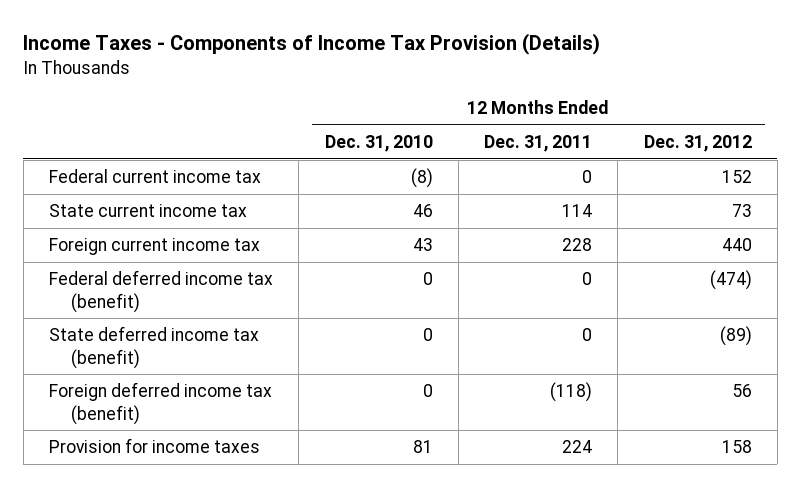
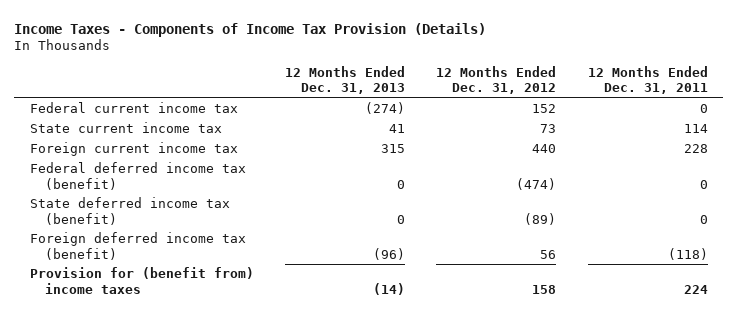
[324,135,433,153] Dec. 31, 2010 -> none
none -> [285,65,406,95] 12 Months Ended Dec. 31, 2013
[49,438,261,454] Provision for income taxes -> [30,267,255,294] Provision for (benefit from) income taxes

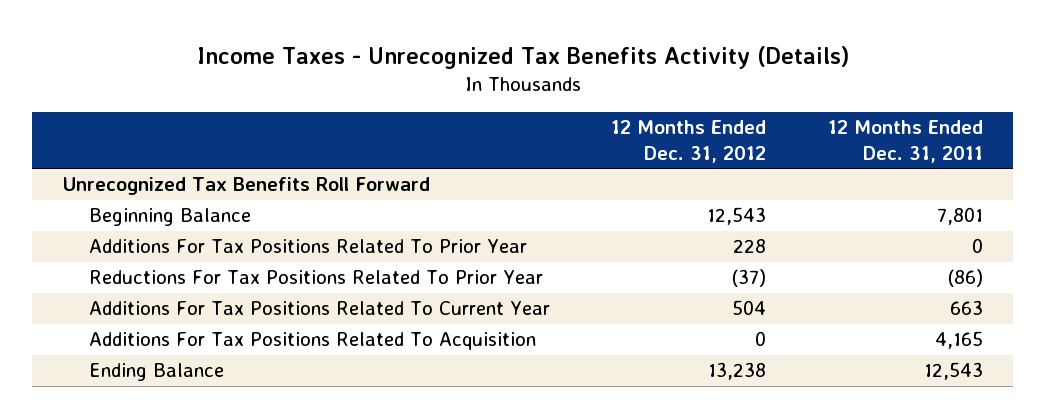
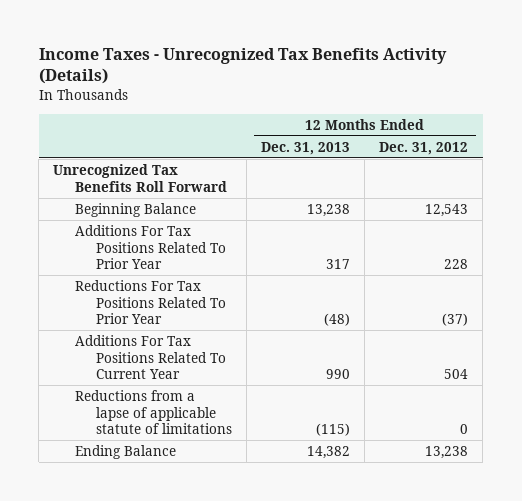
[827,120,983,164] 12 Months Ended Dec. 31, 2011 -> none
none -> [261,141,351,155] Dec. 31, 2013
[89,332,537,351] Additions For Tax Positions Related To Acquisition -> none
none -> [74,389,233,435] Reductions from a lapse of applicable statute of limitations

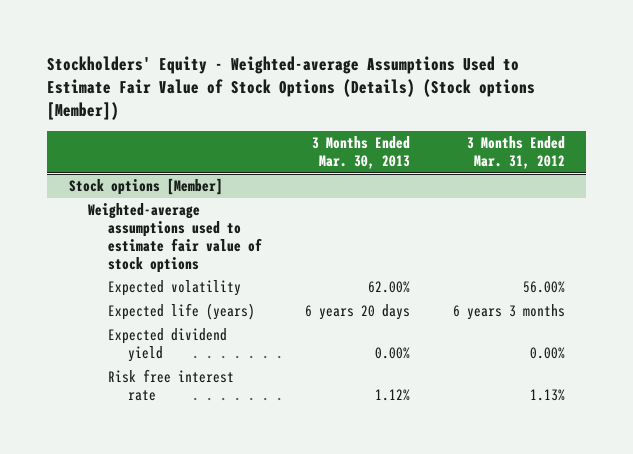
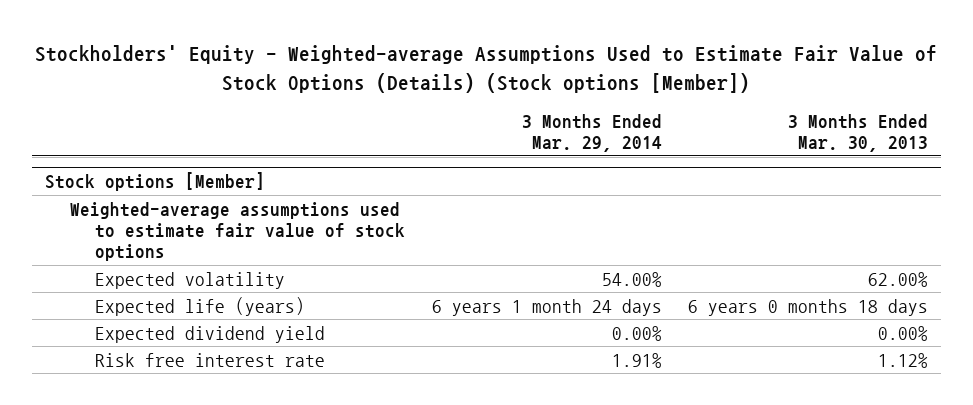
[466,136,565,170] 3 Months Ended Mar. 31, 2012 -> none
none -> [521,113,662,152] 3 Months Ended Mar. 29, 2014
[304,304,410,321] 6 years 20 days -> [687,298,928,316] 6 years 0 months 18 days

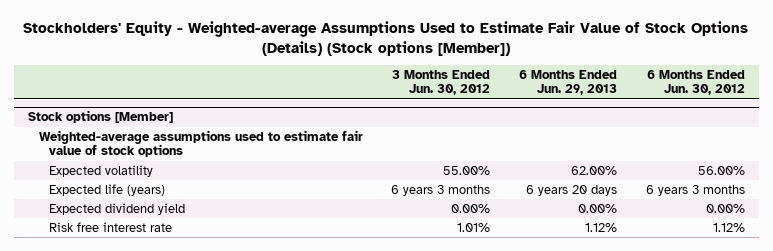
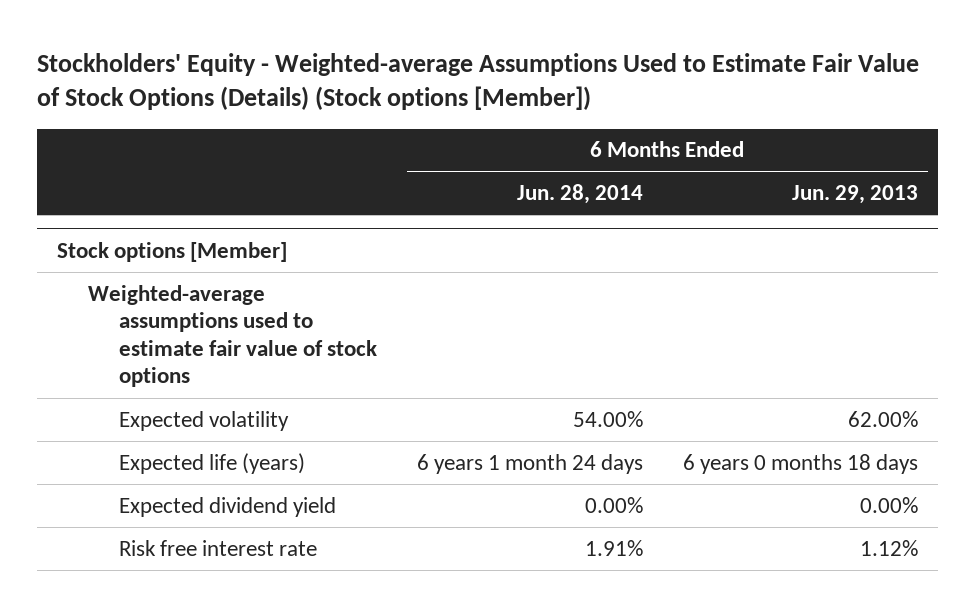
[392,70,491,96] 3 Months Ended Jun. 30, 2012 -> none
[646,70,745,96] 6 Months Ended Jun. 30, 2012 -> none
none -> [517,184,644,205] Jun. 28, 2014
[526,184,618,196] 6 years 20 days -> [682,453,918,474] 6 years 0 months 18 days

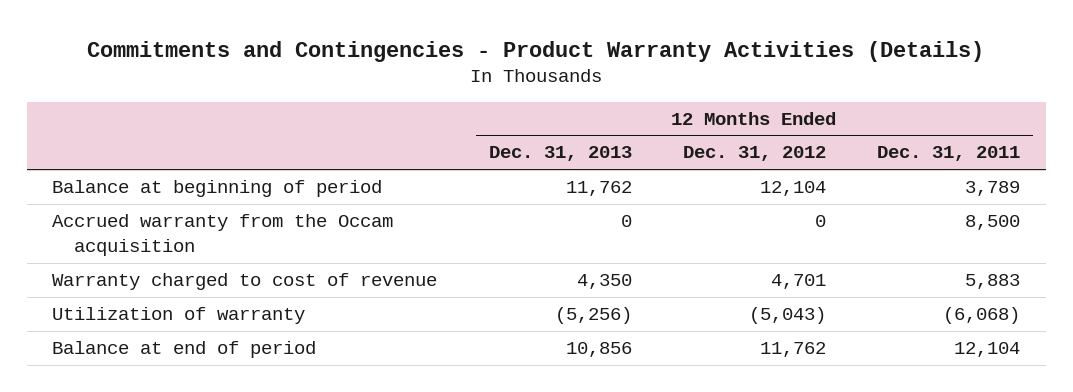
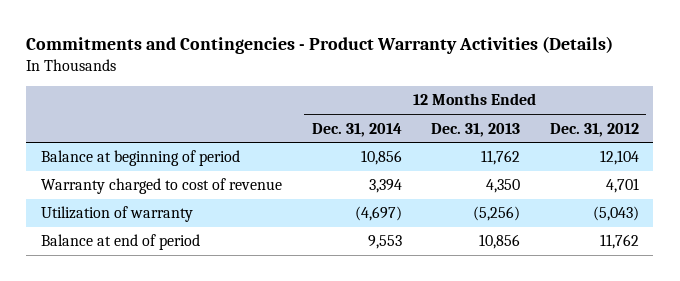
[877,146,1021,162] Dec. 31, 2011 -> none
none -> [311,122,402,137] Dec. 31, 2014
[52,214,394,256] Accrued warranty from the Occam acquisition -> none

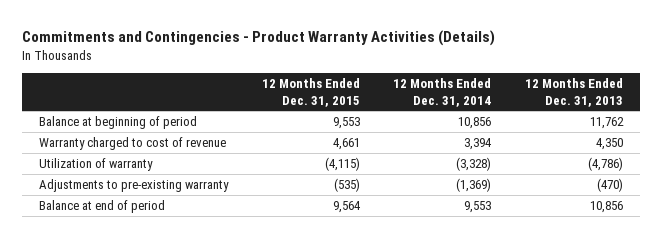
[549,122,639,137] Dec. 31, 2012 -> none
none -> [261,78,360,107] 12 Months Ended Dec. 31, 2015
[354,206,402,222] (4,697) -> [456,157,492,172] (3,328)
[473,206,521,222] (5,256) -> [588,157,624,172] (4,786)
none -> [38,179,229,193] Adjustments to pre-existing warranty

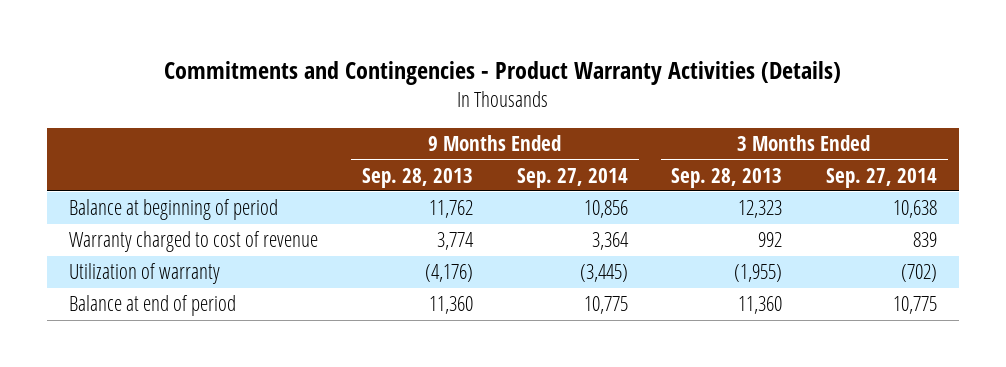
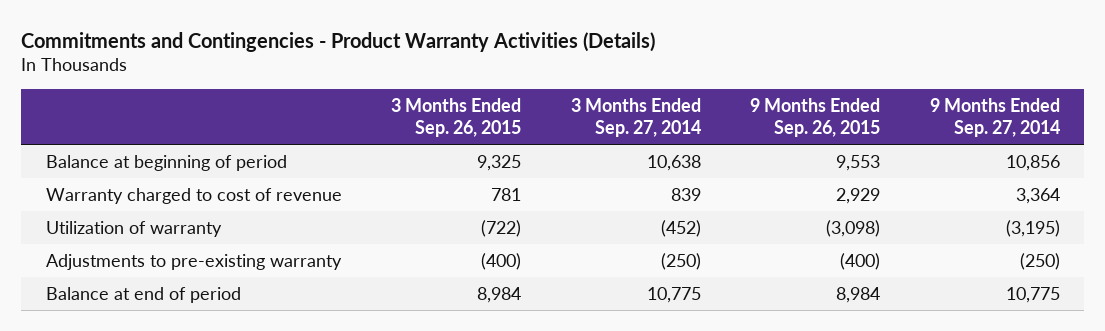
[361,167,473,188] Sep. 28, 2013 -> none
[671,167,783,188] Sep. 28, 2013 -> none
none -> [391,97,522,137] 3 Months Ended Sep. 26, 2015
none -> [750,97,881,137] 9 Months Ended Sep. 26, 2015
[579,264,628,283] (3,445) -> [1005,219,1060,237] (3,195)
[901,264,938,283] (702) -> [660,219,701,237] (452)
none -> [45,253,342,270] Adjustments to pre-existing warranty

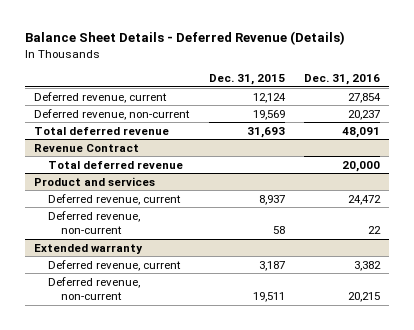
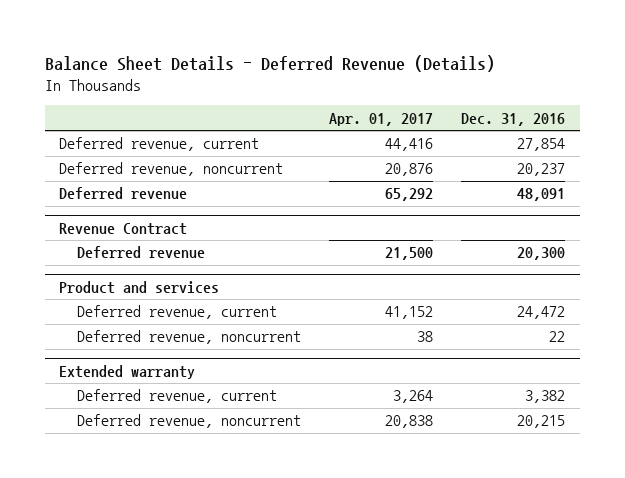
[208,73,285,85] Dec. 31, 2015 -> none
none -> [329,112,434,126] Apr. 01, 2017
[34,108,191,120] Deferred revenue, non-current -> [59,162,284,177] Deferred revenue, noncurrent
[34,126,170,135] Total deferred revenue -> [59,187,188,200] Deferred revenue
[47,160,183,169] Total deferred revenue -> [76,246,205,259] Deferred revenue
[341,160,380,172] 20,000 -> [517,247,566,261] 20,300
[47,210,140,234] Deferred revenue, non-current -> [76,330,301,345] Deferred revenue, noncurrent
[47,276,140,300] Deferred revenue, non-current -> [76,414,301,429] Deferred revenue, noncurrent

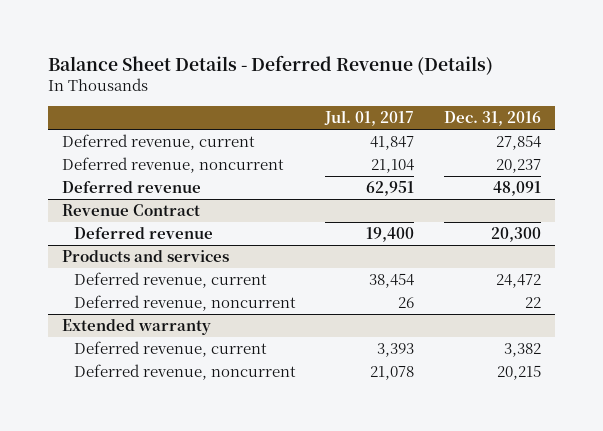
[329,112,434,126] Apr. 01, 2017 -> none
none -> [324,110,415,127] Jul. 01, 2017
[59,280,220,294] Product and services -> [62,249,230,262] Products and services

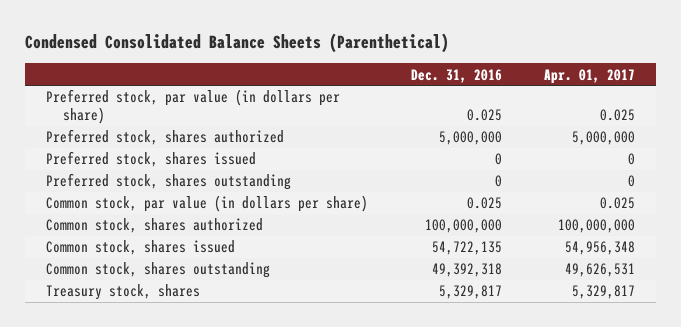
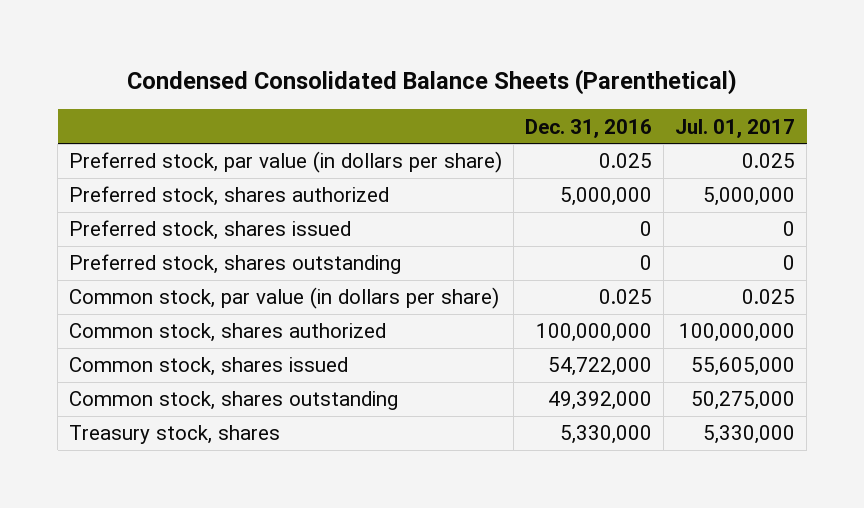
[544,68,636,84] Apr. 01, 2017 -> none
none -> [675,118,796,138] Jul. 01, 2017
[431,241,502,256] 54,722,135 -> [548,357,653,377] 54,722,000
[431,263,502,278] 49,392,318 -> [548,391,653,411] 49,392,000
[438,285,502,300] 5,329,817 -> [560,425,653,445] 5,330,000

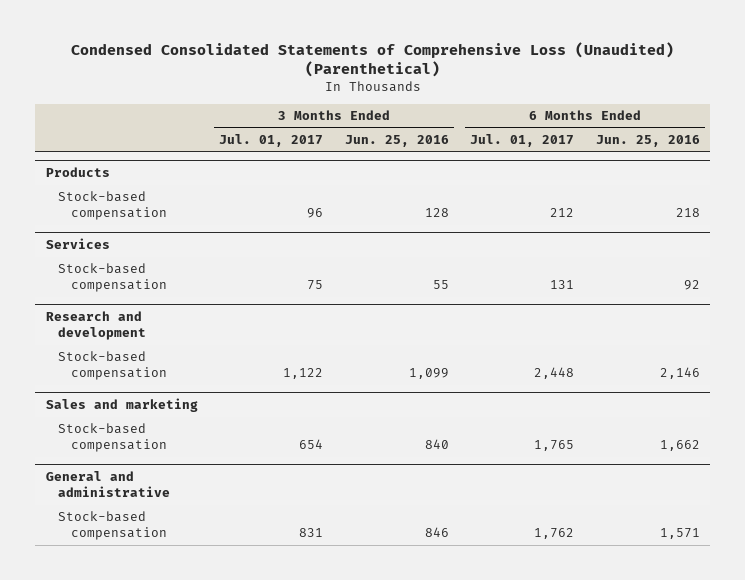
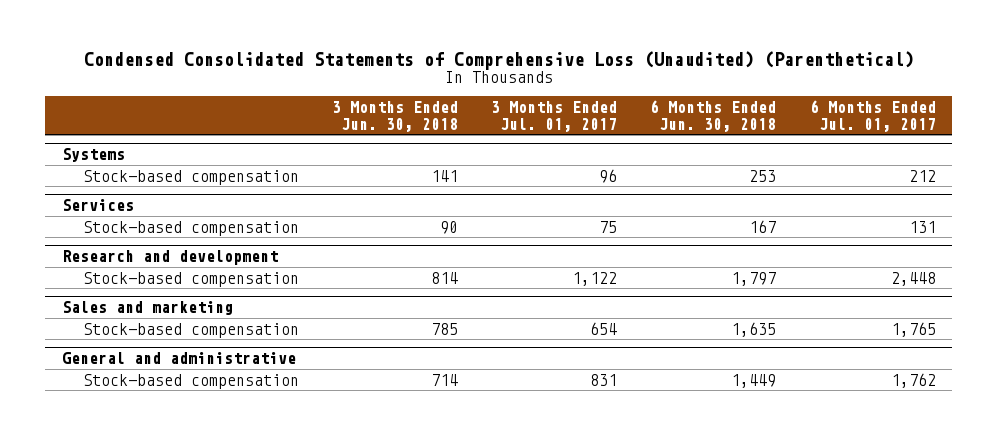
[344,135,449,148] Jun. 25, 2016 -> none
[595,135,700,148] Jun. 25, 2016 -> none
none -> [331,100,458,132] 3 Months Ended Jun. 30, 2018
none -> [650,99,777,132] 6 Months Ended Jun. 30, 2018
[45,167,110,178] Products -> [61,148,125,163] Systems

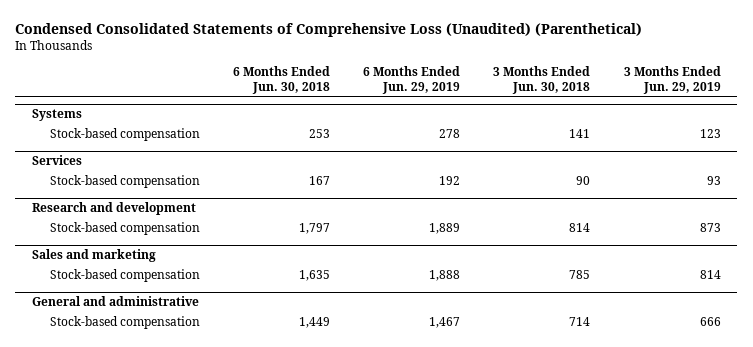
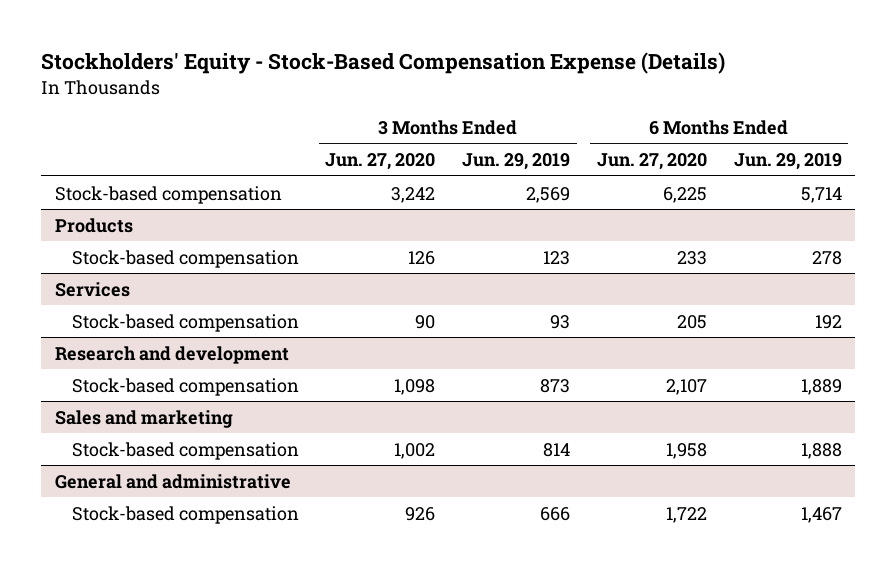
[15,23,643,38] Condensed Consolidated Statements of Comprehensive Loss (Unaudited) (Parenthetical) -> [41,52,726,75] Stockholders' Equity - Stock-Based Compensation Expense (Details)
[232,66,330,94] 6 Months Ended Jun. 30, 2018 -> none
[493,66,591,94] 3 Months Ended Jun. 30, 2018 -> none
none -> [325,153,436,171] Jun. 27, 2020
none -> [596,153,707,171] Jun. 27, 2020
[32,109,83,122] Systems -> none
none -> [54,185,282,204] Stock-based compensation
none -> [54,217,133,233] Products

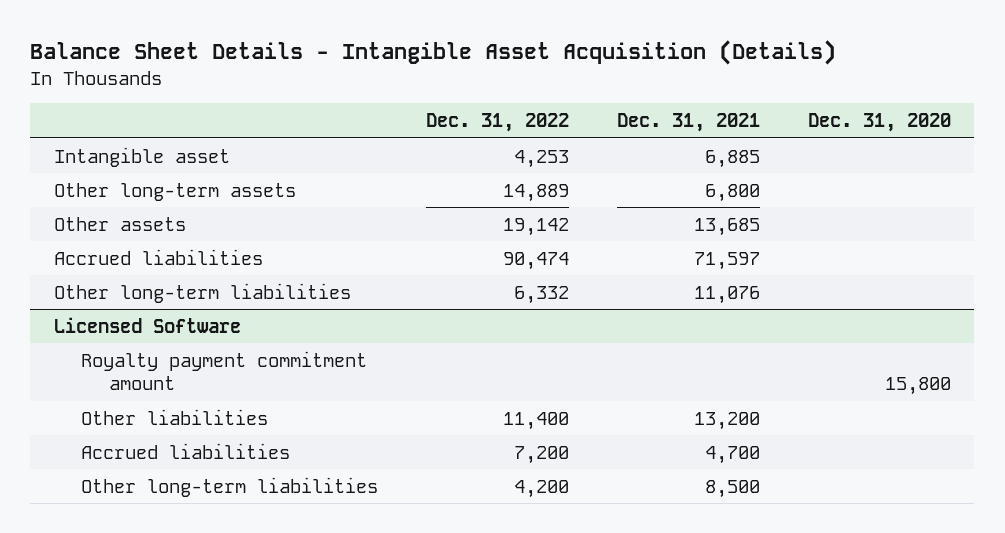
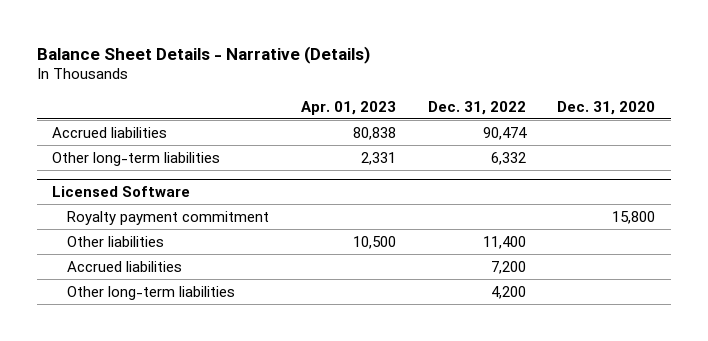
[30,40,837,66] Balance Sheet Details - Intangible Asset Acquisition (Details) -> [36,45,370,64] Balance Sheet Details - Narrative (Details)
[616,113,760,133] Dec. 31, 2021 -> none
none -> [301,100,397,115] Apr. 01, 2023
[54,146,231,167] Intangible asset -> none
[54,182,297,201] Other long-term assets -> none
[54,216,187,231] Other assets -> none
[81,350,368,391] Royalty payment commitment amount -> [67,210,270,225] Royalty payment commitment

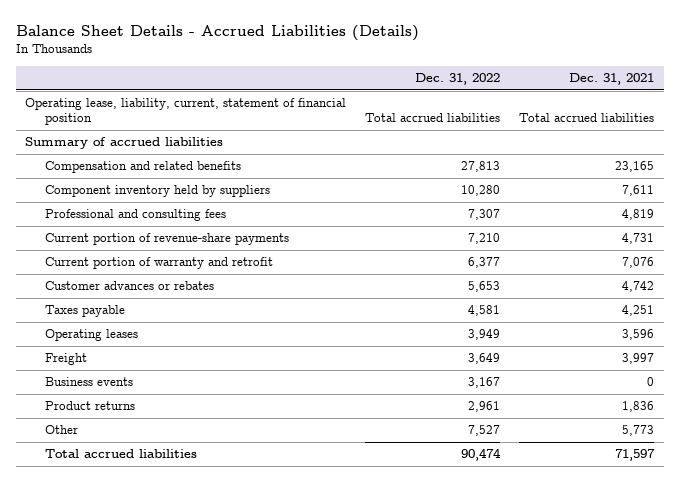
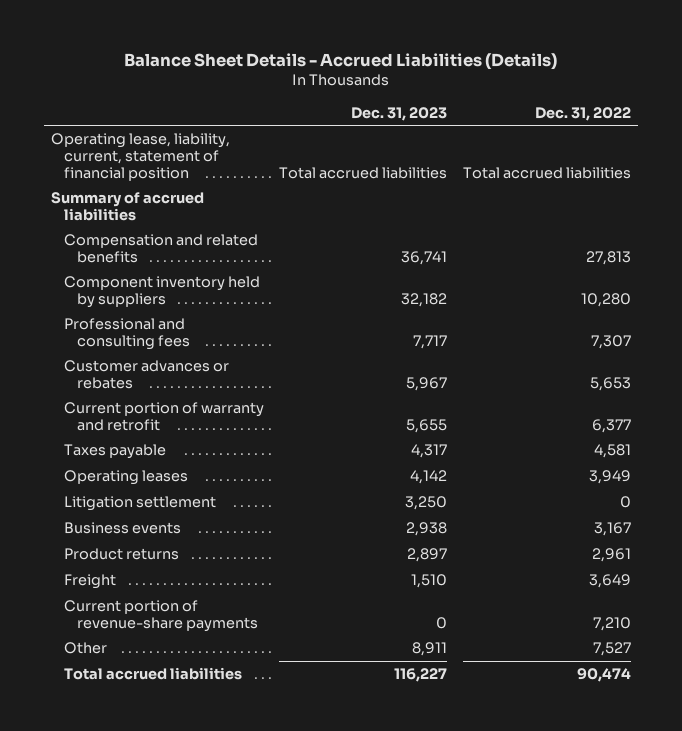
[569,72,655,85] Dec. 31, 2021 -> none
none -> [351,106,448,121] Dec. 31, 2023
[44,257,273,270] Current portion of warranty and retrofit -> [64,402,265,431] Current portion of warranty and retrofit
none -> [64,496,217,512] Litigation settlement
[44,353,87,366] Freight -> [64,574,117,590] Freight
[44,233,289,246] Current portion of revenue-share payments -> [64,600,258,632] Current portion of revenue-share payments

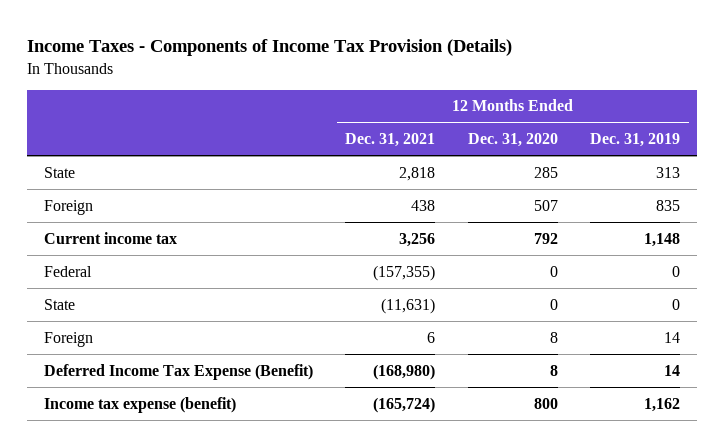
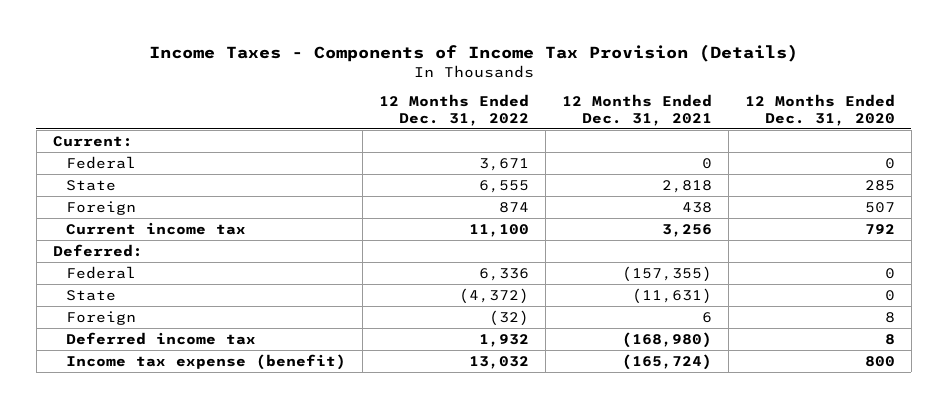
[590,133,681,148] Dec. 31, 2019 -> none
none -> [379,94,530,126] 12 Months Ended Dec. 31, 2022
none -> [52,135,133,147] Current:
none -> [66,155,137,169] Federal
none -> [52,243,143,257] Deferred:
[43,363,313,380] Deferred Income Tax Expense (Benefit) -> [66,331,257,345] Deferred income tax

